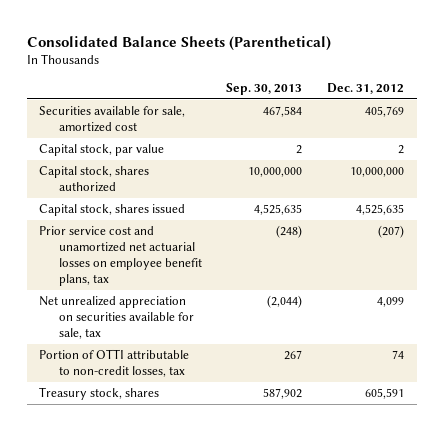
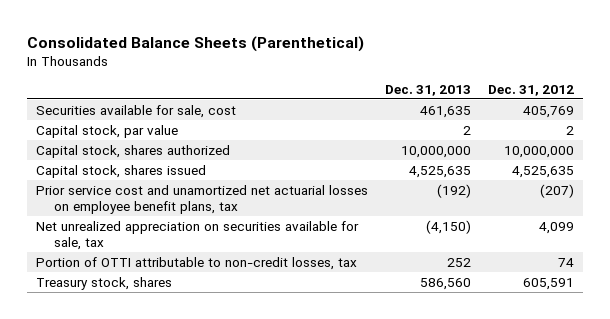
[226,83,303,96] Sep. 30, 2013 -> none
none -> [384,84,471,96] Dec. 31, 2013
[39,106,186,133] Securities available for sale, amortized cost -> [35,104,236,118] Securities available for sale, cost

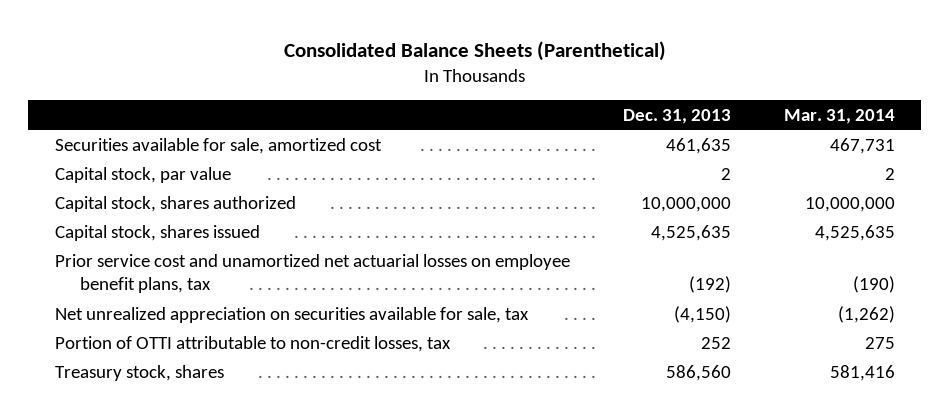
[488,84,575,96] Dec. 31, 2012 -> none
none -> [783,108,895,124] Mar. 31, 2014
[35,104,236,118] Securities available for sale, cost -> [54,137,382,154] Securities available for sale, amortized cost

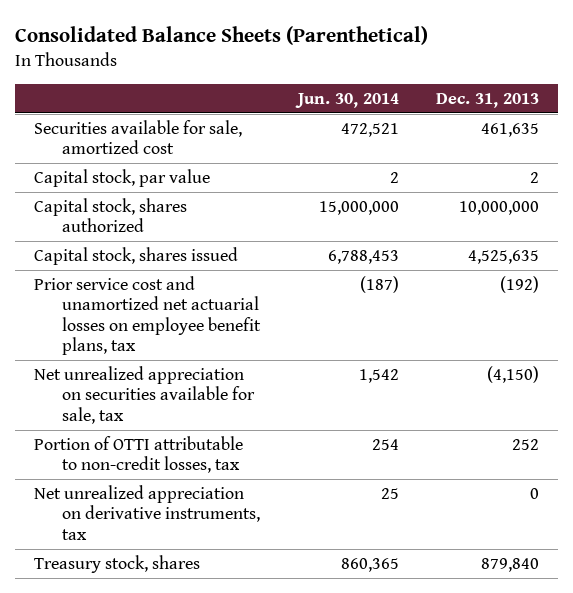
[783,108,895,124] Mar. 31, 2014 -> none
none -> [294,92,399,108] Jun. 30, 2014
none -> [33,484,260,540] Net unrealized appreciation on derivative instruments, tax
[665,364,731,381] 586,560 -> [481,557,540,572] 879,840

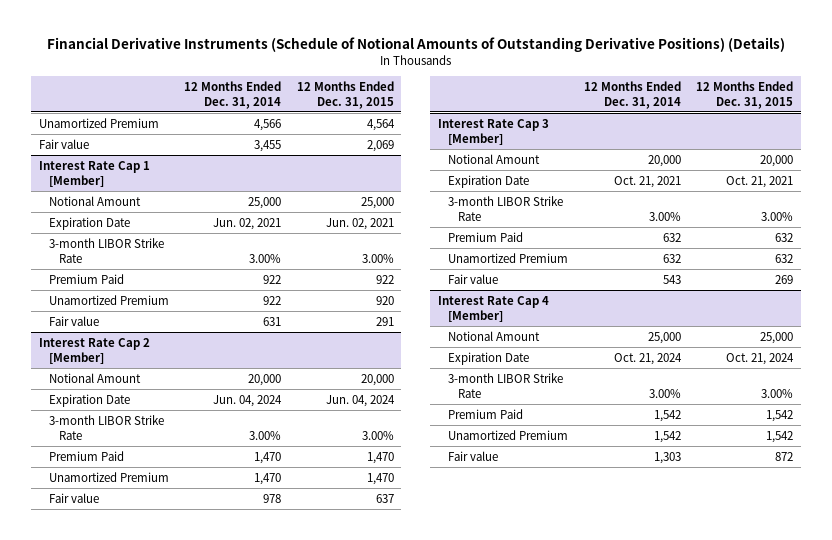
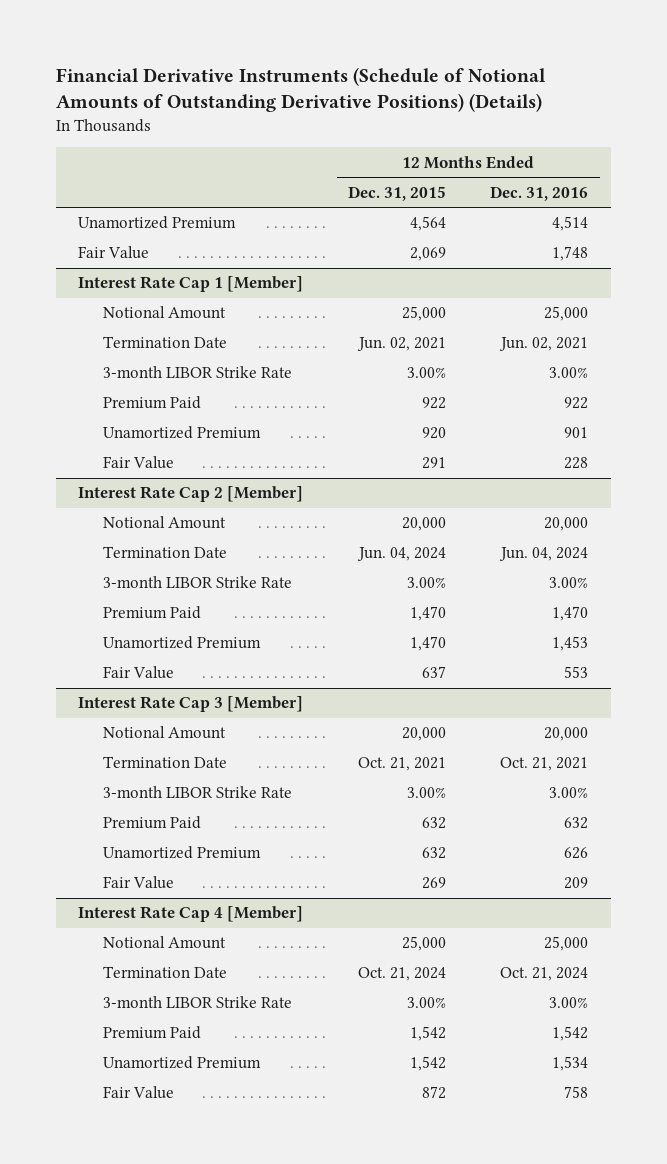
[184,80,282,109] 12 Months Ended Dec. 31, 2014 -> none
none -> [490,185,589,201] Dec. 31, 2016
[38,138,89,149] Fair value -> [78,246,150,260] Fair Value
[48,216,130,230] Expiration Date -> [103,336,228,349] Termination Date
[48,315,99,326] Fair value -> [103,456,175,470] Fair Value
[48,393,130,407] Expiration Date -> [103,546,228,559] Termination Date
[48,492,99,503] Fair value -> [103,666,175,680] Fair Value
[448,174,530,188] Expiration Date -> [103,756,228,769] Termination Date
[448,273,499,284] Fair value -> [103,876,175,890] Fair Value
[448,351,530,365] Expiration Date -> [103,966,228,979] Termination Date
[448,450,499,461] Fair value -> [103,1086,175,1100] Fair Value

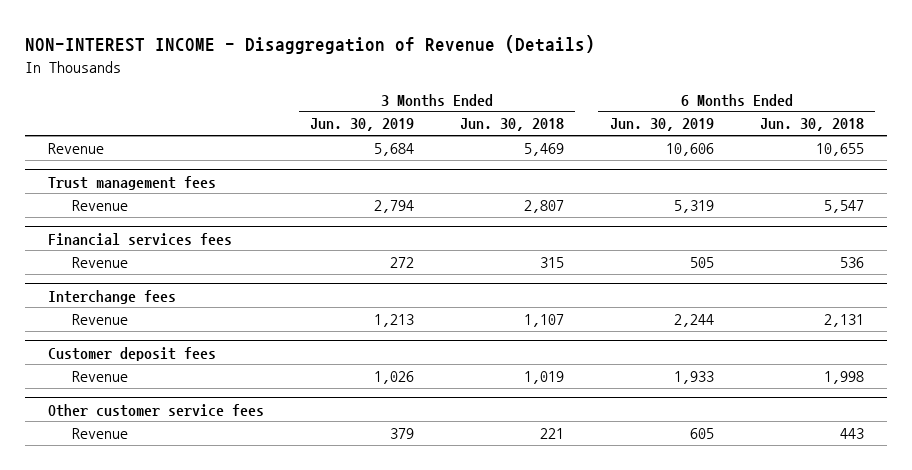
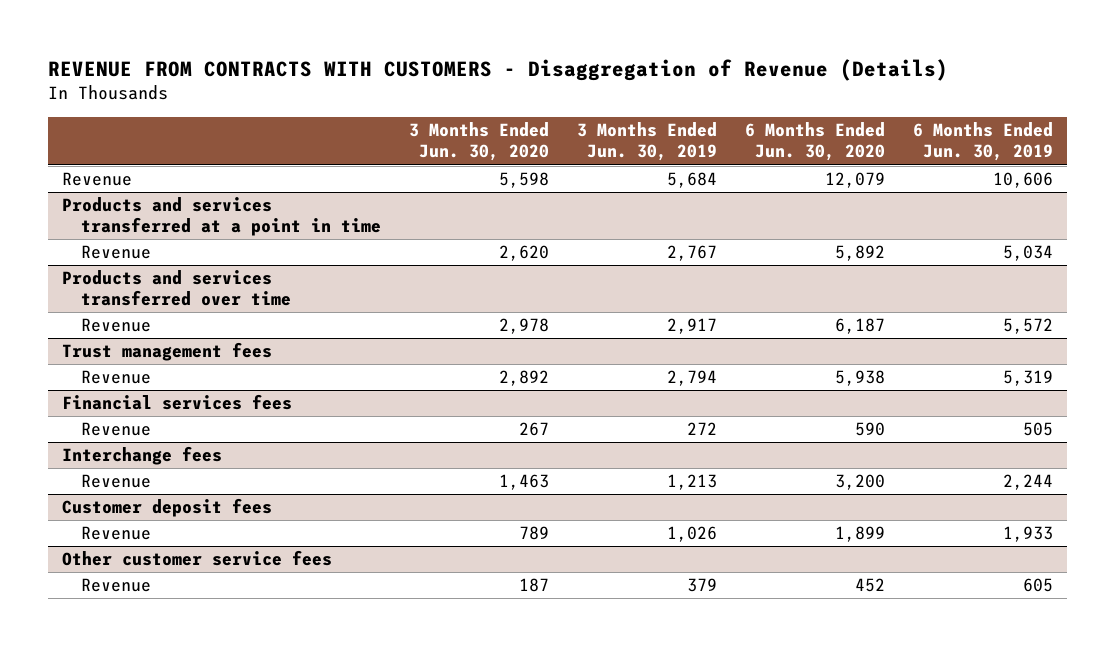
[25,35,596,55] NON-INTEREST INCOME - Disaggregation of Revenue (Details) -> [48,58,949,81] REVENUE FROM CONTRACTS WITH CUSTOMERS - Disaggregation of Revenue (Details)
[459,118,564,132] Jun. 30, 2018 -> none
[759,118,864,132] Jun. 30, 2018 -> none
none -> [409,122,550,162] 3 Months Ended Jun. 30, 2020
none -> [744,122,885,162] 6 Months Ended Jun. 30, 2020
none -> [62,197,382,237] Products and services transferred at a point in time
none -> [81,245,152,260] Revenue
none -> [62,270,292,307] Products and services transferred over time
none -> [81,318,152,333] Revenue

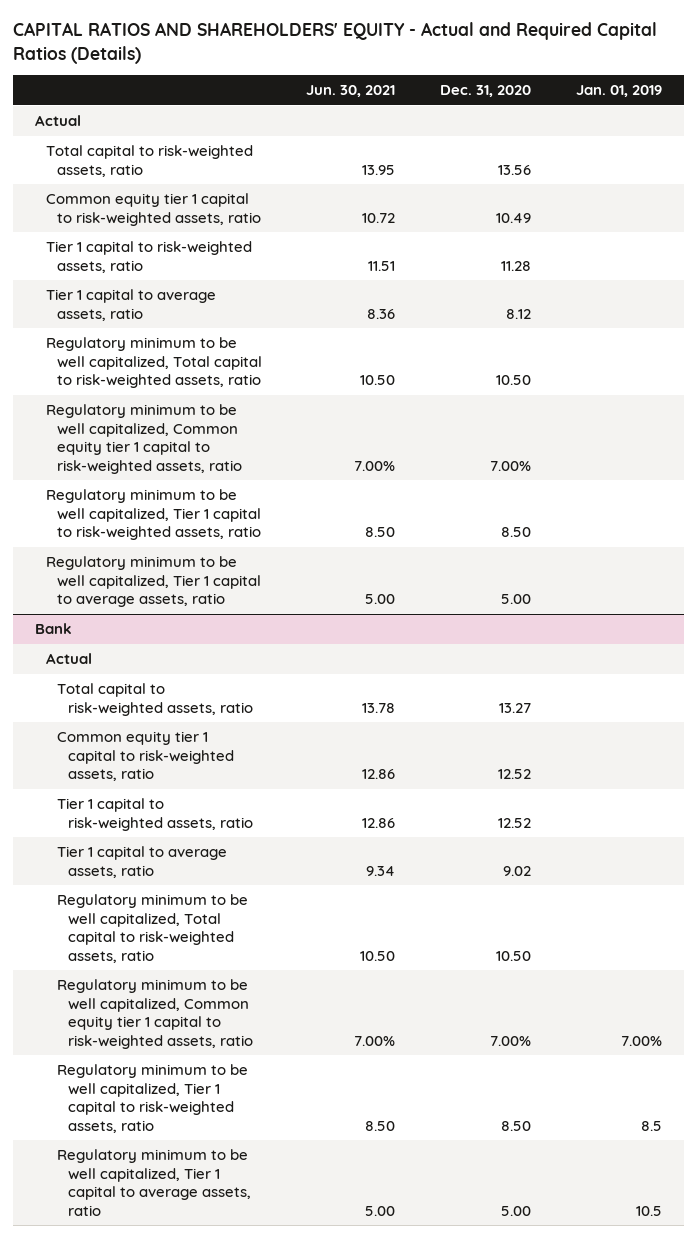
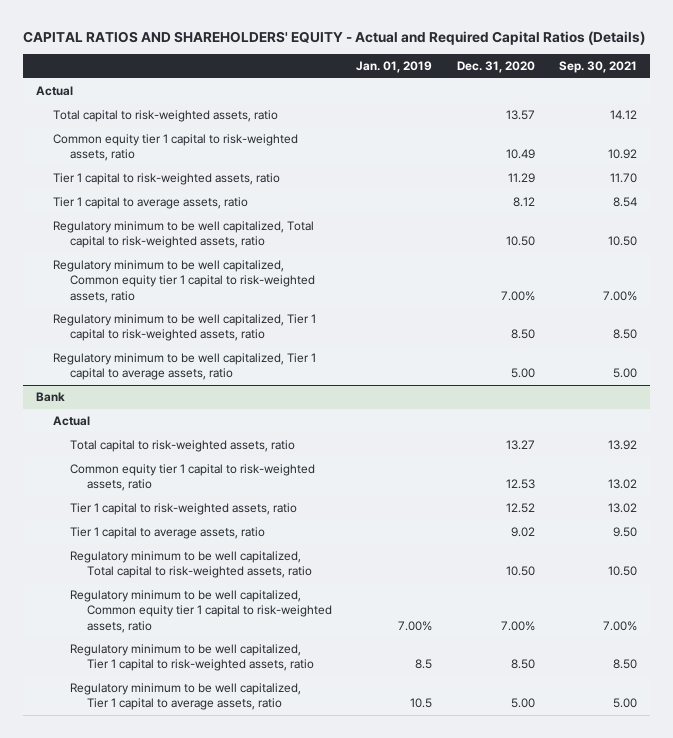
[306,85,396,98] Jun. 30, 2021 -> none
none -> [559,61,638,74] Sep. 30, 2021
[497,164,531,175] 13.56 -> [505,110,535,121] 13.57
[500,260,531,271] 11.28 -> [507,173,535,184] 11.29
[497,769,531,780] 12.52 -> [505,479,535,490] 12.53

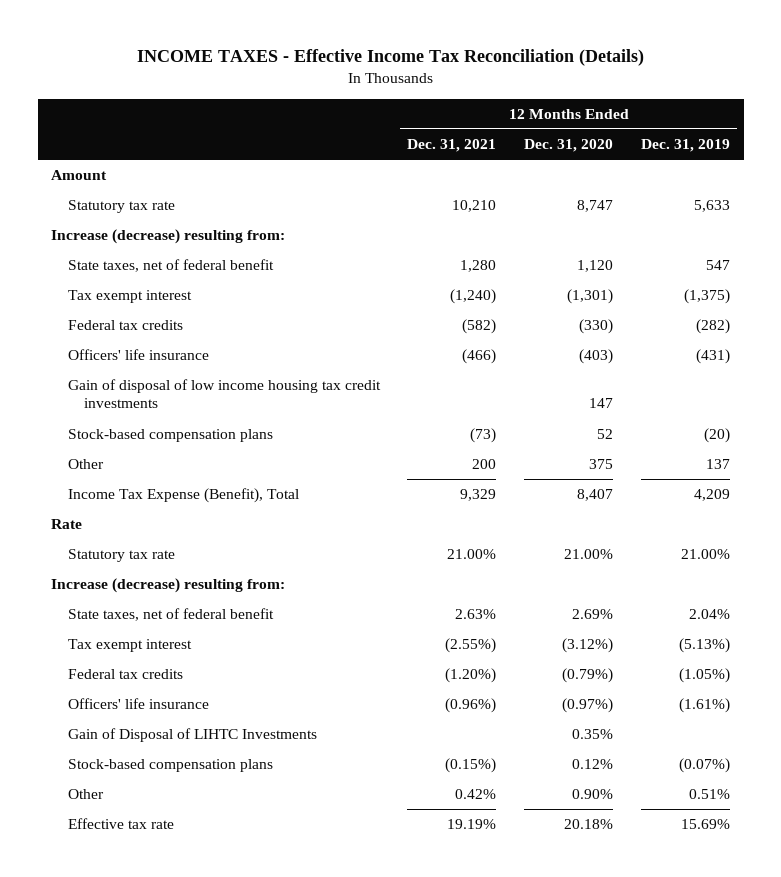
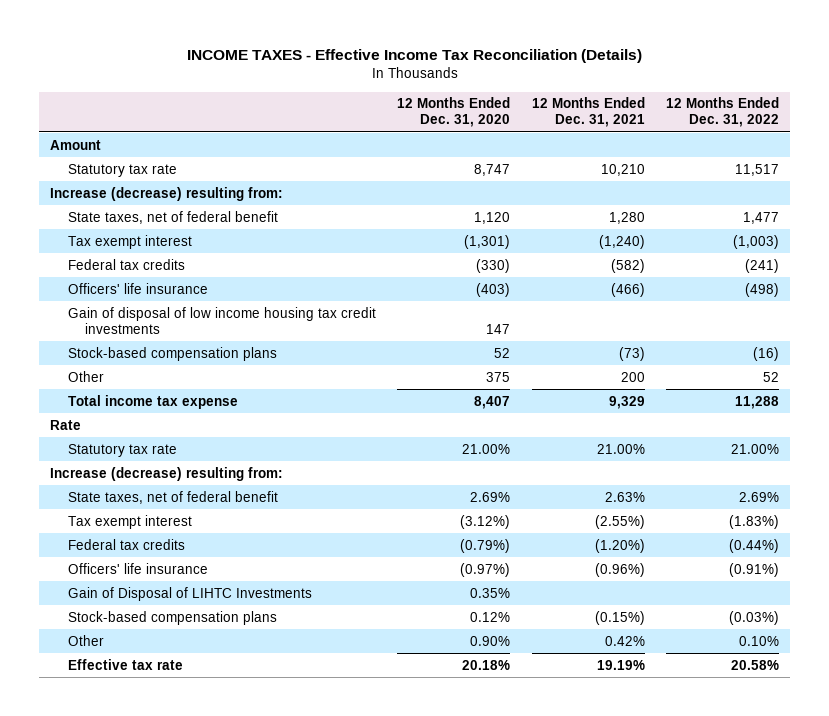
[640,139,730,153] Dec. 31, 2019 -> none
none -> [666,97,780,128] 12 Months Ended Dec. 31, 2022
[67,488,299,504] Income Tax Expense (Benefit), Total -> [67,394,238,409] Total income tax expense

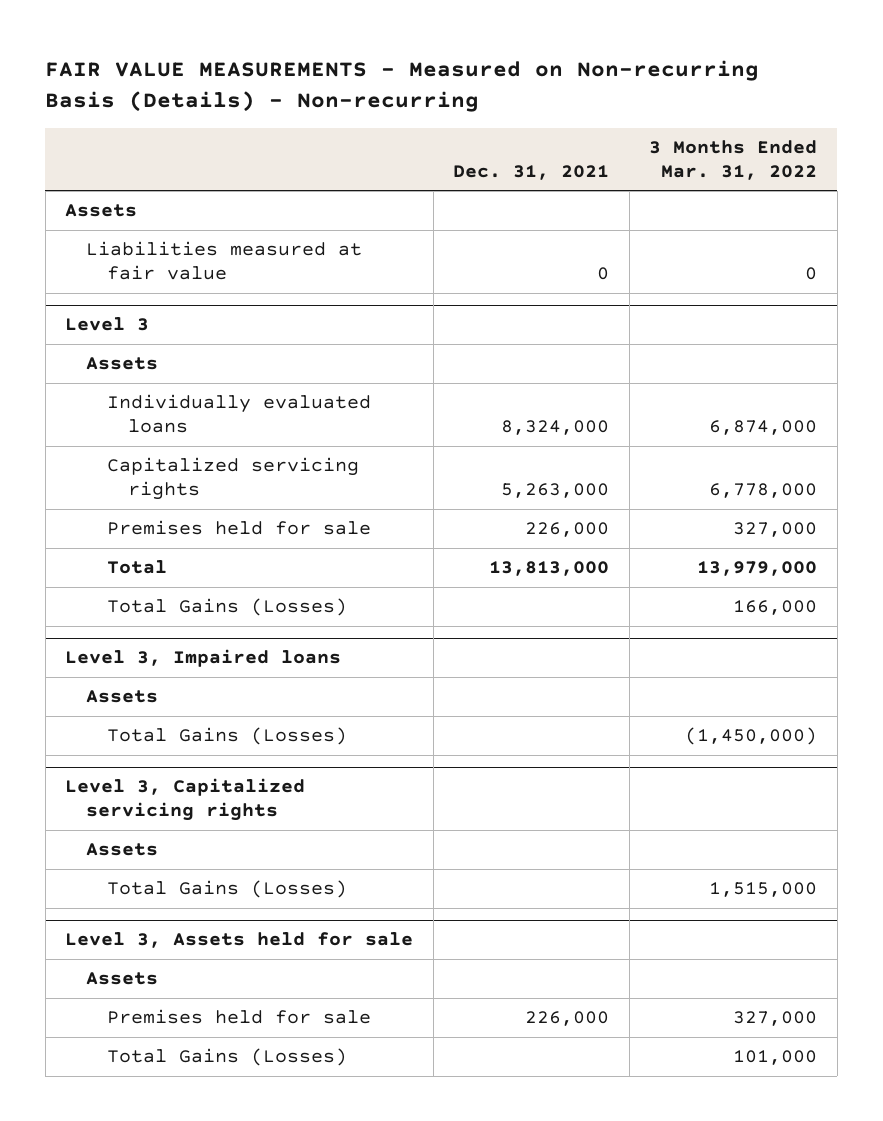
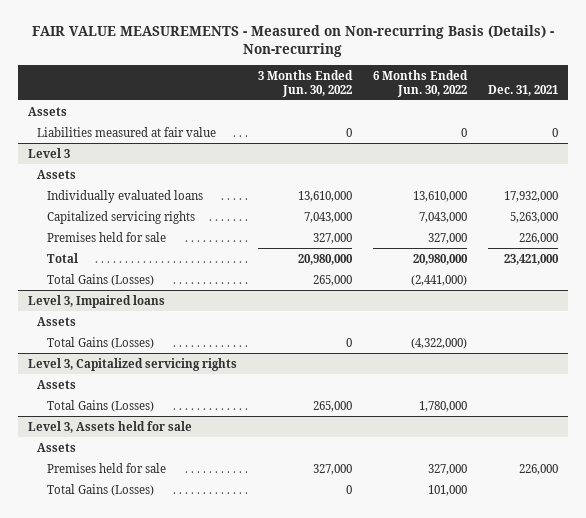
[649,139,818,180] 3 Months Ended Mar. 31, 2022 -> none
none -> [258,69,354,97] 3 Months Ended Jun. 30, 2022
none -> [372,69,468,97] 6 Months Ended Jun. 30, 2022
[501,420,610,436] 8,324,000 -> [503,190,558,202] 17,932,000
[489,561,610,577] 13,813,000 -> [503,253,559,265] 23,421,000

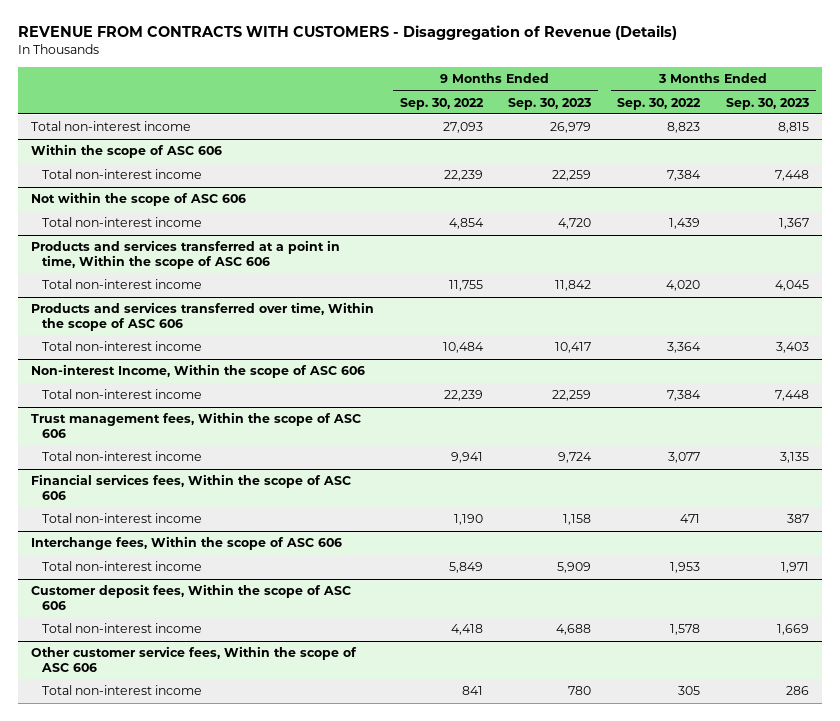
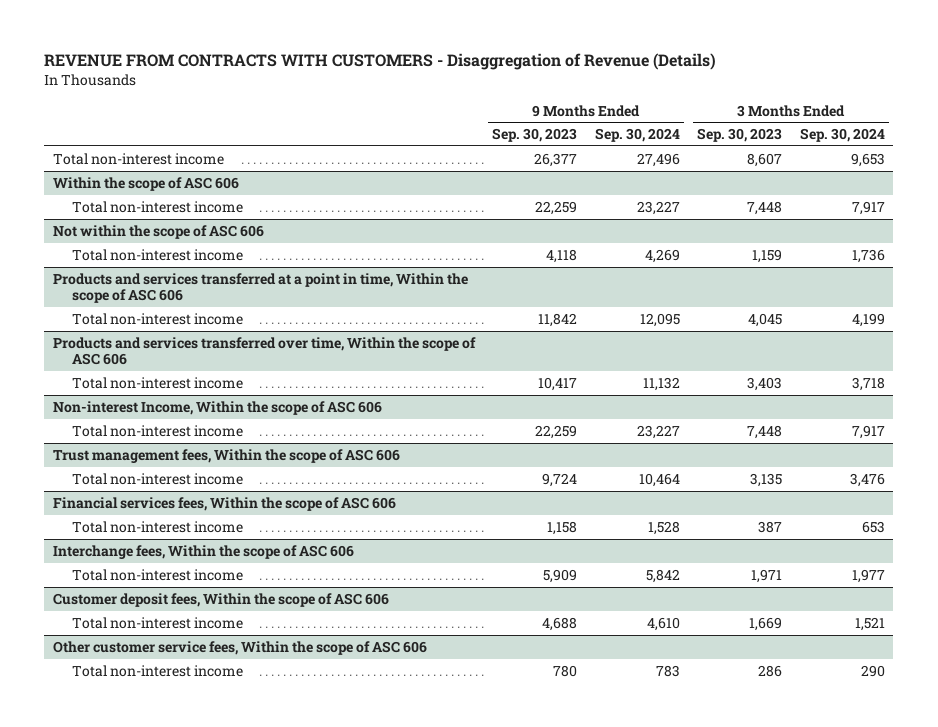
[399,97,484,110] Sep. 30, 2022 -> none
[617,97,702,110] Sep. 30, 2022 -> none
none -> [594,128,680,143] Sep. 30, 2024
none -> [799,128,885,143] Sep. 30, 2024
[550,122,592,134] 26,979 -> [534,152,578,167] 26,377
[778,122,810,134] 8,815 -> [747,152,783,167] 8,607
[558,218,592,230] 4,720 -> [546,248,578,263] 4,118
[779,218,810,230] 1,367 -> [752,248,783,263] 1,159

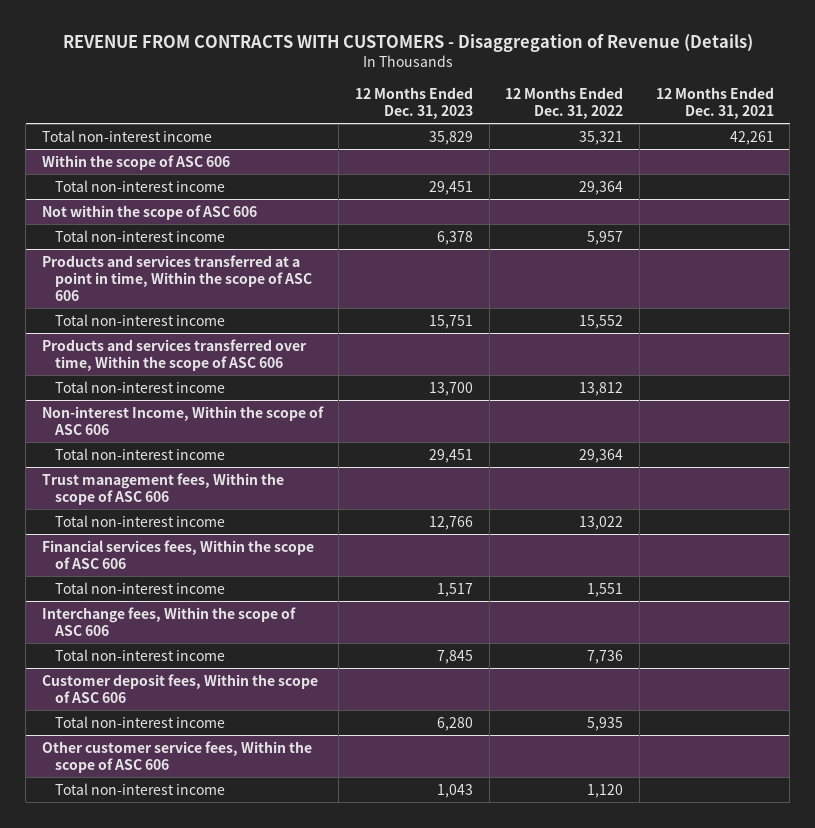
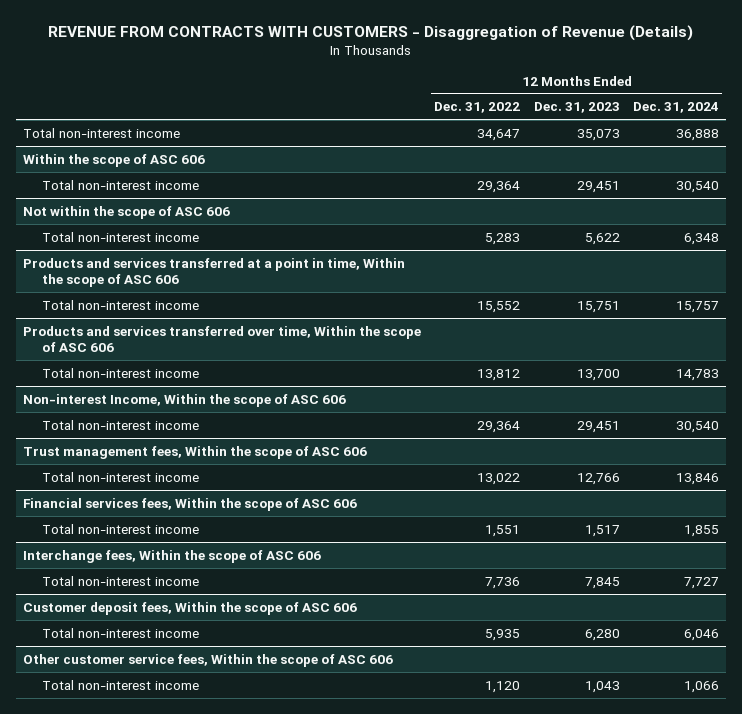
[655,86,774,120] 12 Months Ended Dec. 31, 2021 -> none
none -> [632,102,719,114] Dec. 31, 2024
[429,130,474,145] 35,829 -> [576,128,620,141] 35,073
[579,130,624,145] 35,321 -> [477,128,521,141] 34,647
[437,230,474,245] 6,378 -> [584,232,620,245] 5,622
[587,230,624,245] 5,957 -> [485,232,521,245] 5,283

